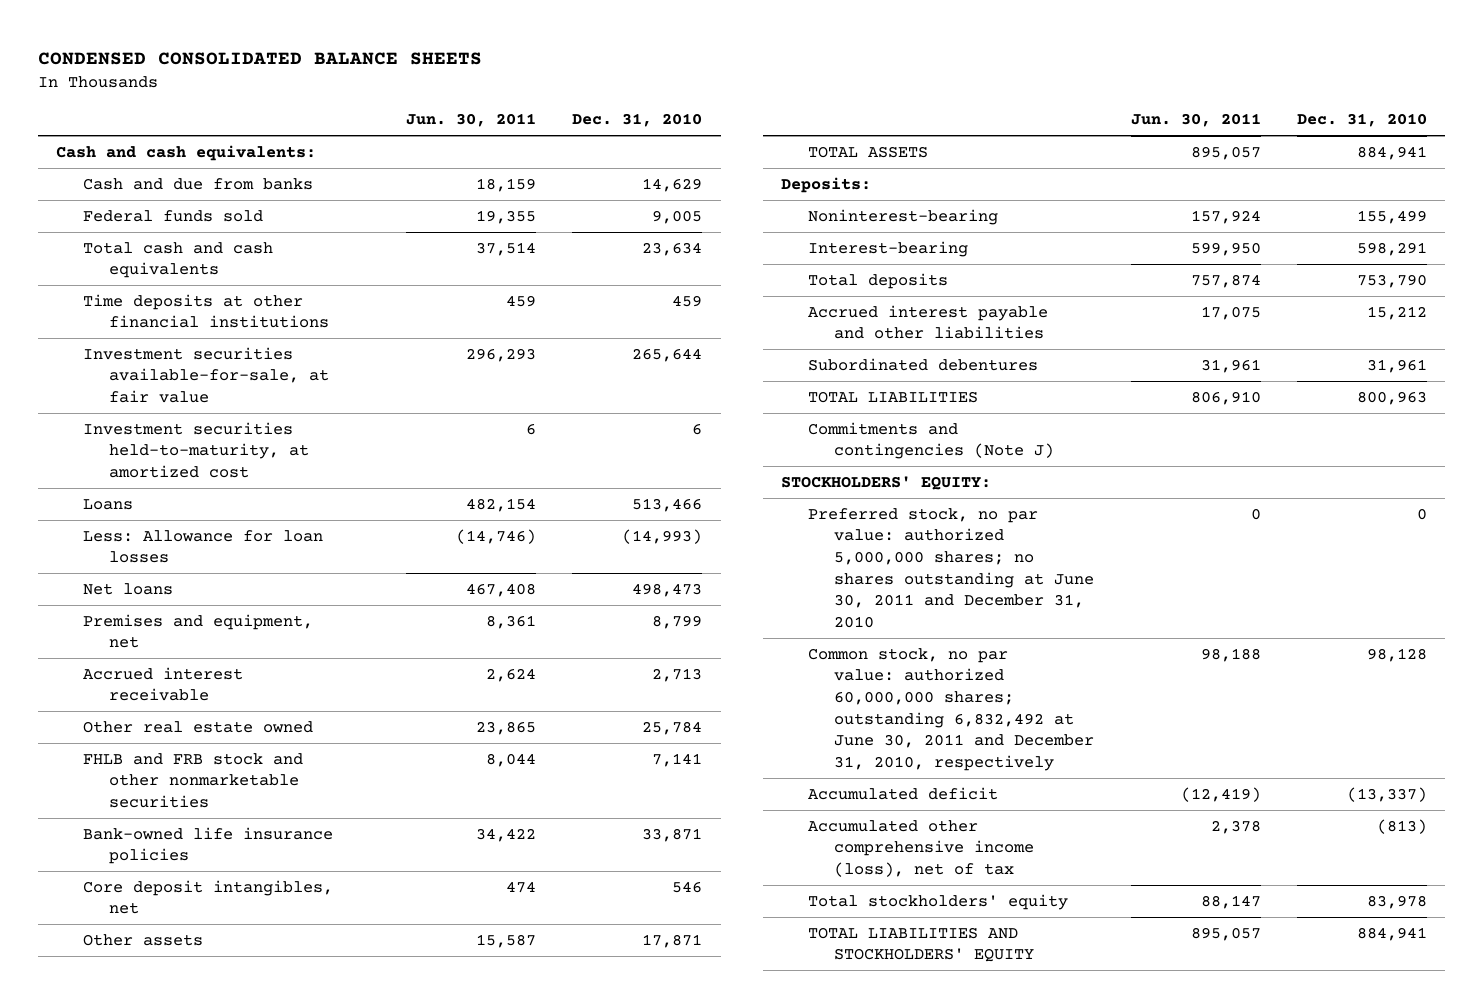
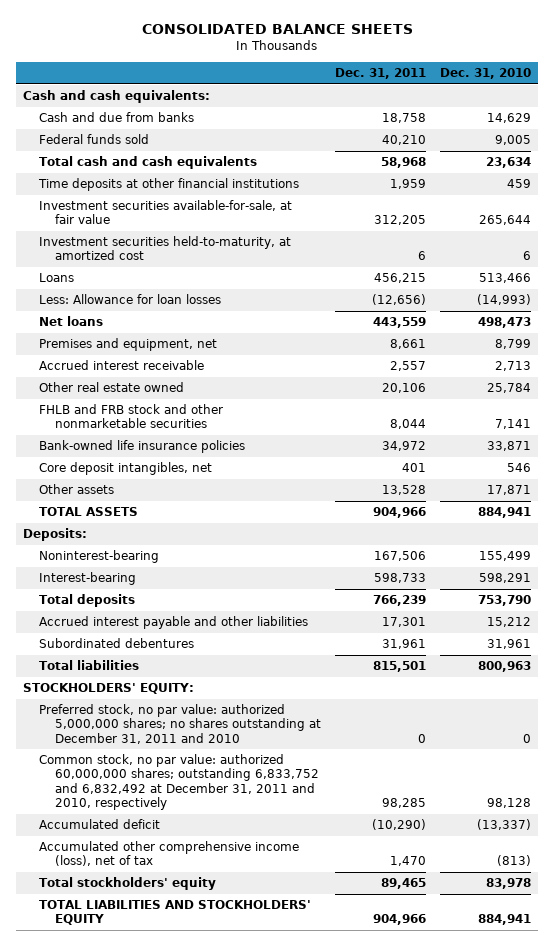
[38,52,483,66] CONDENSED CONSOLIDATED BALANCE SHEETS -> [141,24,413,35] CONSOLIDATED BALANCE SHEETS
[405,113,536,128] Jun. 30, 2011 -> none
none -> [335,67,427,79] Dec. 31, 2011
[807,421,1054,460] Commitments and contingencies (Note J) -> none
[807,390,978,403] TOTAL LIABILITIES -> [39,660,140,671] Total liabilities
[807,507,1094,628] Preferred stock, no par value: authorized 5,000,000 shares; no shares outstanding at June 30, 2011 and December 31, 2010 -> [39,704,322,744] Preferred stock, no par value: authorized 5,000,000 shares; no shares outstanding at December 31, 2011 and 2010
[807,647,1094,771] Common stock, no par value: authorized 60,000,000 shares; outstanding 6,832,492 at June 30, 2011 and December 31, 2010, respectively -> [39,754,320,811] Common stock, no par value: authorized 60,000,000 shares; outstanding 6,833,752 and 6,832,492 at December 31, 2011 and 2010, respectively

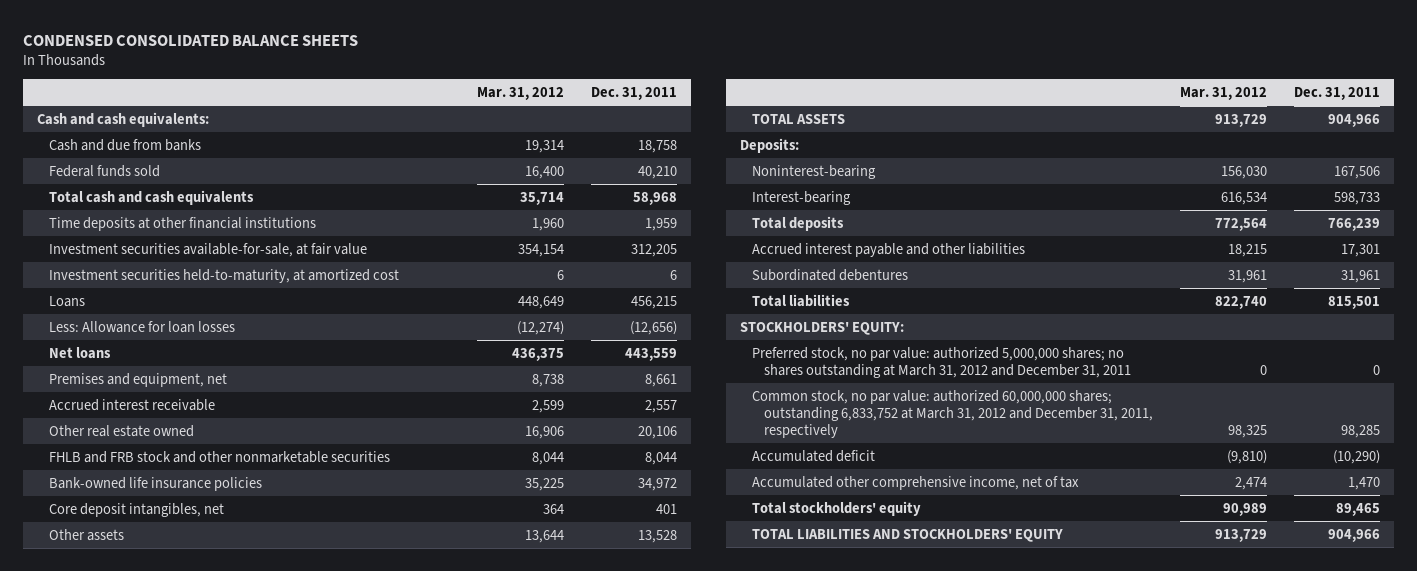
[141,24,413,35] CONSOLIDATED BALANCE SHEETS -> [23,34,359,46] CONDENSED CONSOLIDATED BALANCE SHEETS
[439,67,531,79] Dec. 31, 2010 -> none
none -> [477,86,565,100] Mar. 31, 2012
[39,704,322,744] Preferred stock, no par value: authorized 5,000,000 shares; no shares outstanding at December 31, 2011 and 2010 -> [752,346,1132,378] Preferred stock, no par value: authorized 5,000,000 shares; no shares outstanding at March 31, 2012 and December 31, 2011
[39,754,320,811] Common stock, no par value: authorized 60,000,000 shares; outstanding 6,833,752 and 6,832,492 at December 31, 2011 and 2010, respectively -> [752,389,1154,438] Common stock, no par value: authorized 60,000,000 shares; outstanding 6,833,752 at March 31, 2012 and December 31, 2011, respectively
[39,841,300,867] Accumulated other comprehensive income (loss), net of tax -> [752,475,1080,490] Accumulated other comprehensive income, net of tax

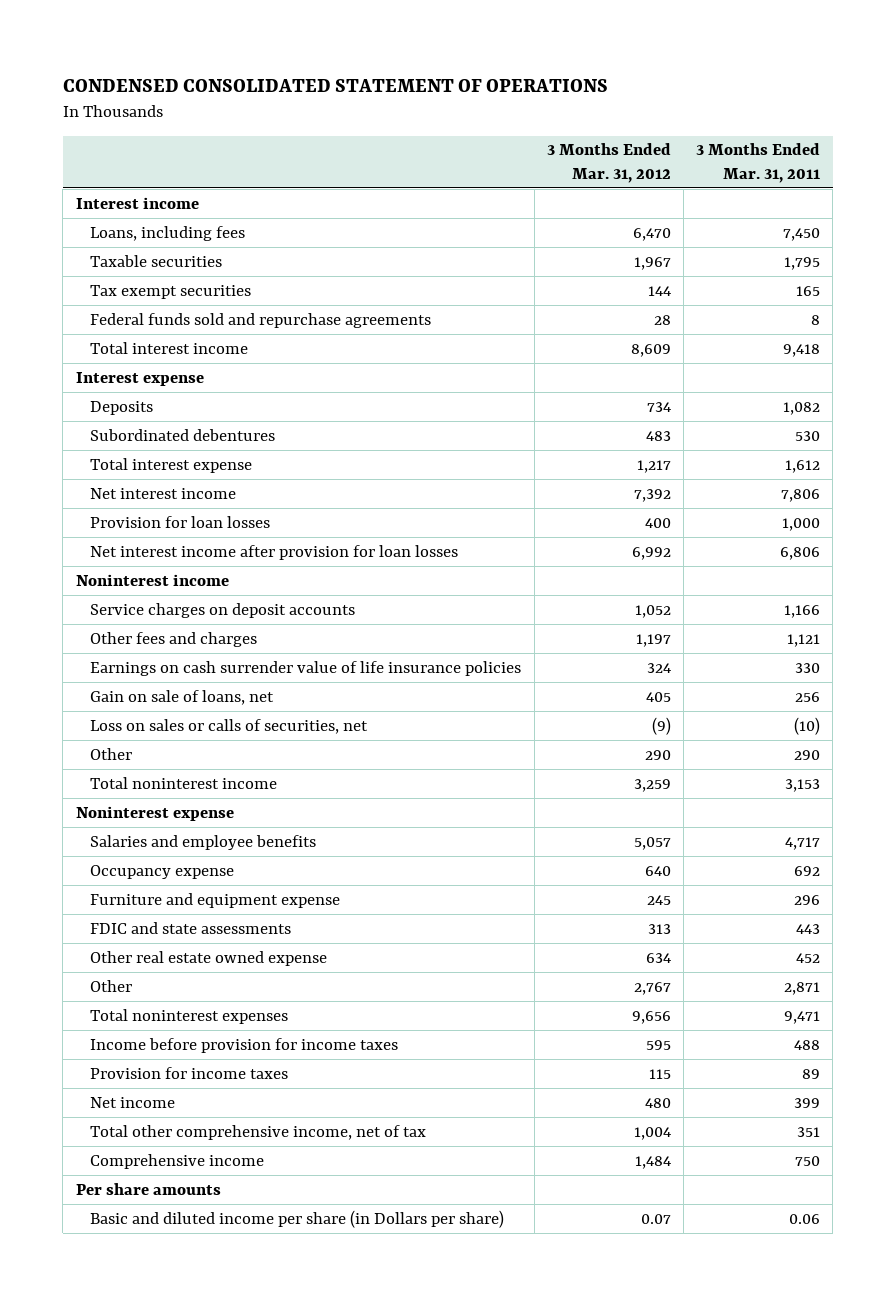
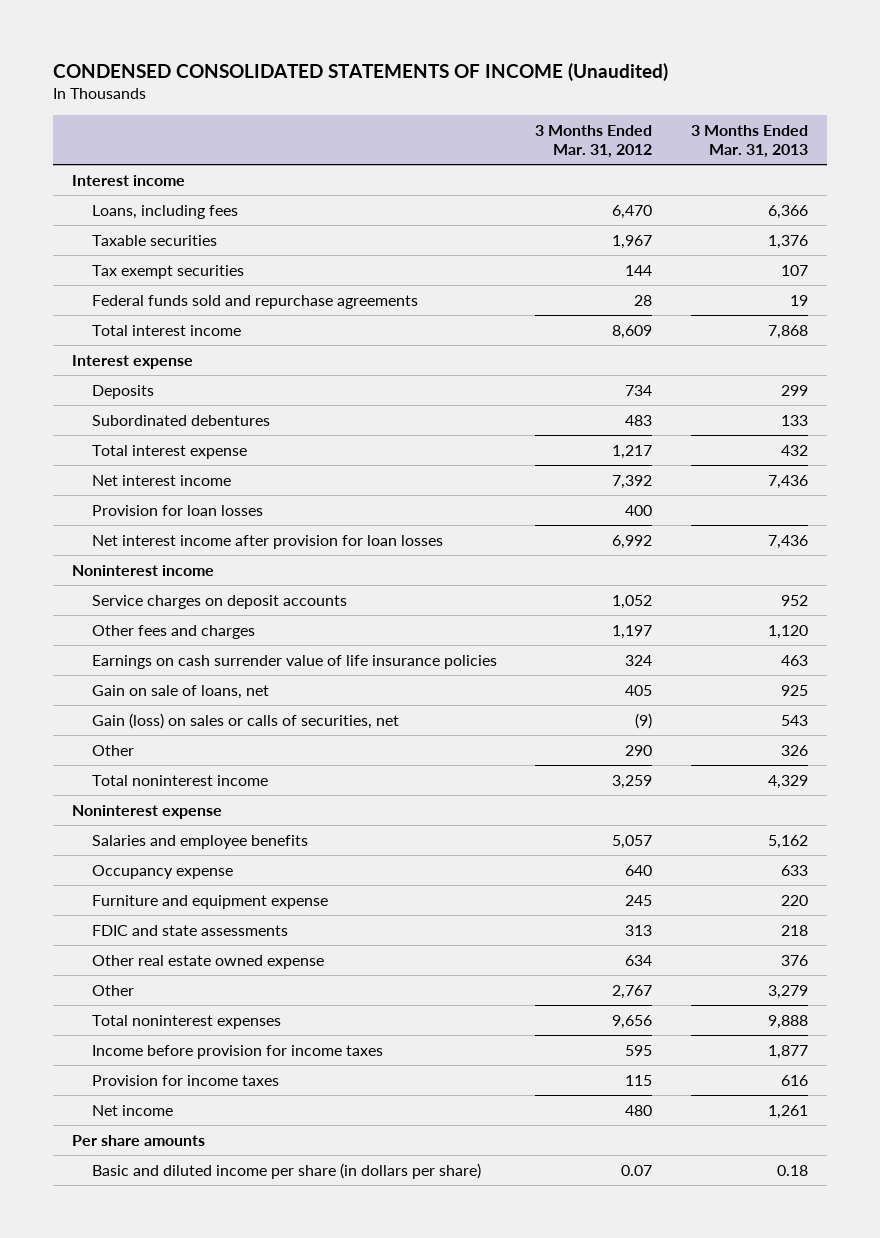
[62,78,608,92] CONDENSED CONSOLIDATED STATEMENT OF OPERATIONS -> [52,62,668,81] CONDENSED CONSOLIDATED STATEMENTS OF INCOME (Unaudited)
[696,143,821,183] 3 Months Ended Mar. 31, 2011 -> none
none -> [690,125,808,158] 3 Months Ended Mar. 31, 2013
[90,718,369,734] Loss on sales or calls of securities, net -> [91,712,399,729] Gain (loss) on sales or calls of securities, net
[90,1124,427,1140] Total other comprehensive income, net of tax -> none
[90,1153,265,1169] Comprehensive income -> none
[90,1209,505,1228] Basic and diluted income per share (in Dollars per share) -> [91,1162,481,1179] Basic and diluted income per share (in dollars per share)

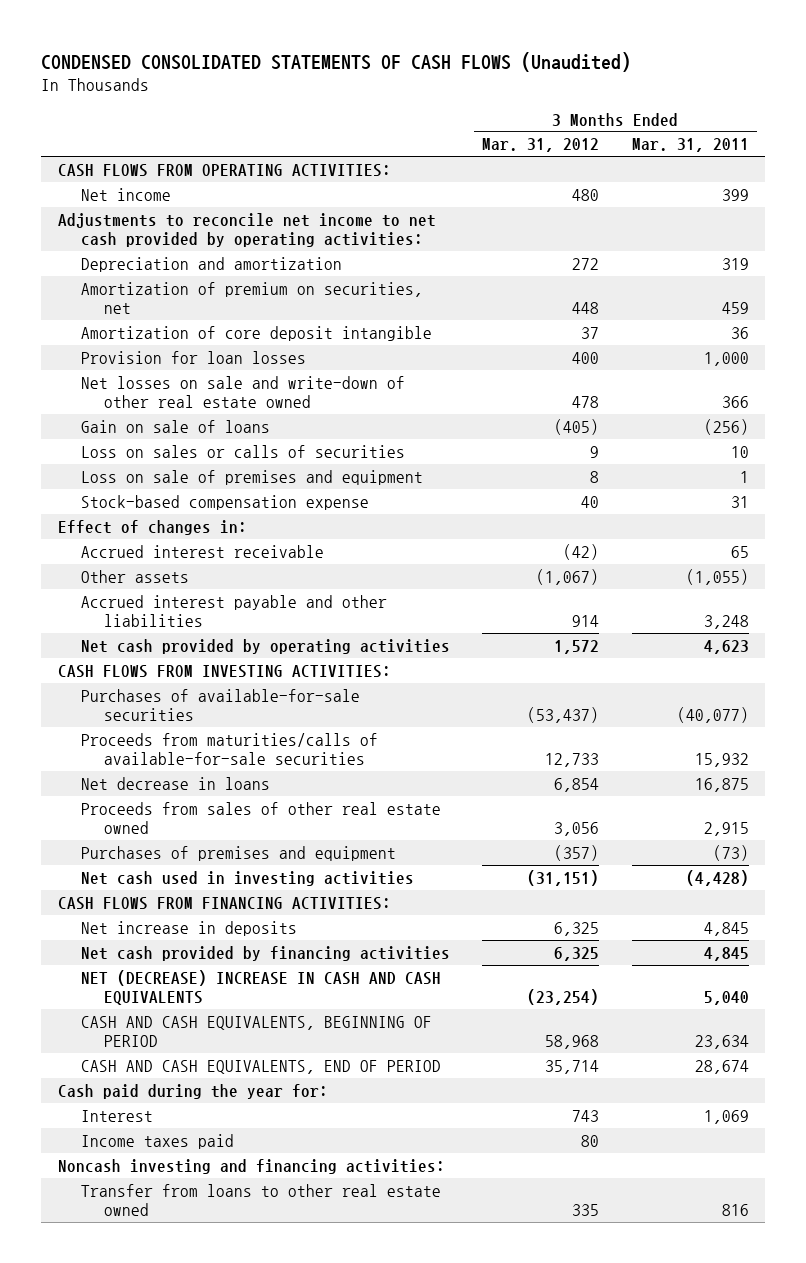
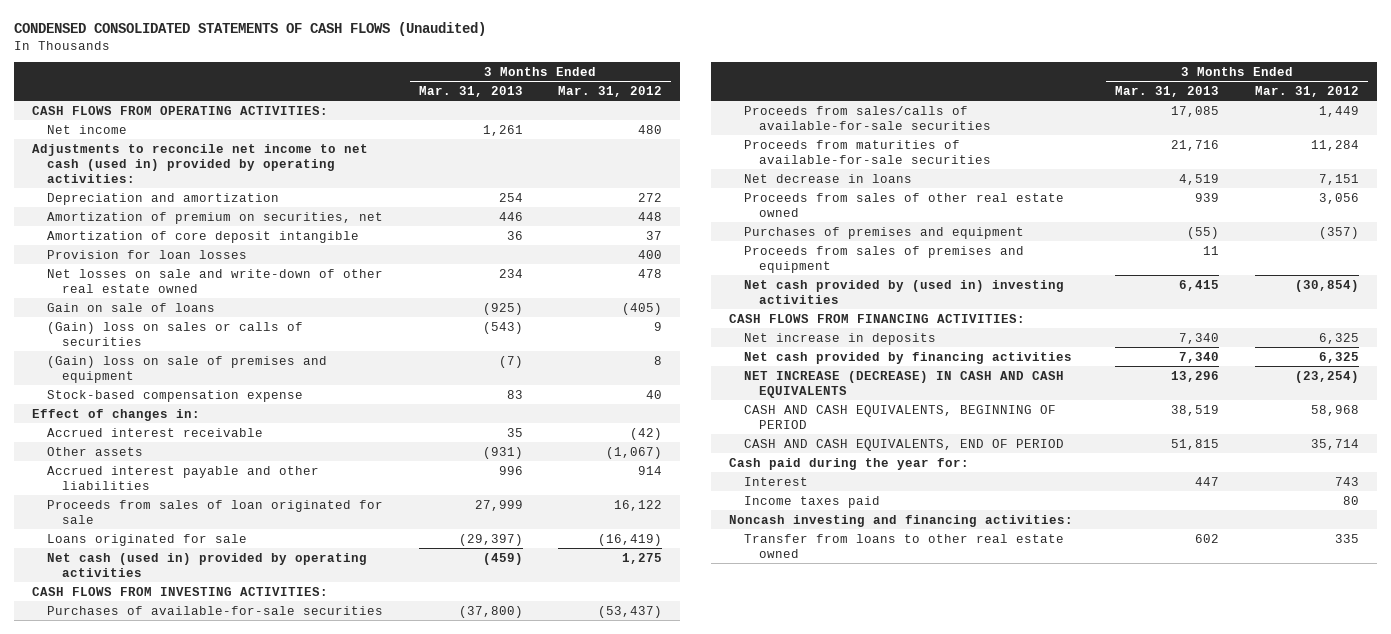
[631,138,749,153] Mar. 31, 2011 -> none
none -> [418,85,523,97] Mar. 31, 2013
[57,212,436,248] Adjustments to reconcile net income to net cash provided by operating activities: -> [32,143,369,184] Adjustments to reconcile net income to net cash (used in) provided by operating activities:
[80,444,405,458] Loss on sales or calls of securities -> [47,321,304,346] (Gain) loss on sales or calls of securities
[80,469,423,485] Loss on sale of premises and equipment -> [47,355,328,383] (Gain) loss on sale of premises and equipment
none -> [47,499,384,524] Proceeds from sales of loan originated for sale
none -> [47,533,248,546] Loans originated for sale
[80,638,450,654] Net cash provided by operating activities -> [47,552,368,577] Net cash (used in) provided by operating activities
[554,639,600,654] 1,572 -> [622,552,663,564] 1,275
none -> [743,105,992,130] Proceeds from sales/calls of available-for-sale securities
[80,732,378,766] Proceeds from maturities/calls of available-for-sale securities -> [743,139,992,164] Proceeds from maturities of available-for-sale securities
[545,753,600,768] 12,733 -> [1310,139,1359,151] 11,284
[554,777,600,792] 6,854 -> [1318,173,1359,185] 7,151
none -> [743,245,1024,273] Proceeds from sales of premises and equipment
[80,870,414,886] Net cash used in investing activities -> [743,279,1064,304] Net cash provided by (used in) investing activities
[527,869,600,886] (31,151) -> [1294,279,1359,292] (30,854)
[80,969,441,1006] NET (DECREASE) INCREASE IN CASH AND CASH EQUIVALENTS -> [743,370,1064,398] NET INCREASE (DECREASE) IN CASH AND CASH EQUIVALENTS

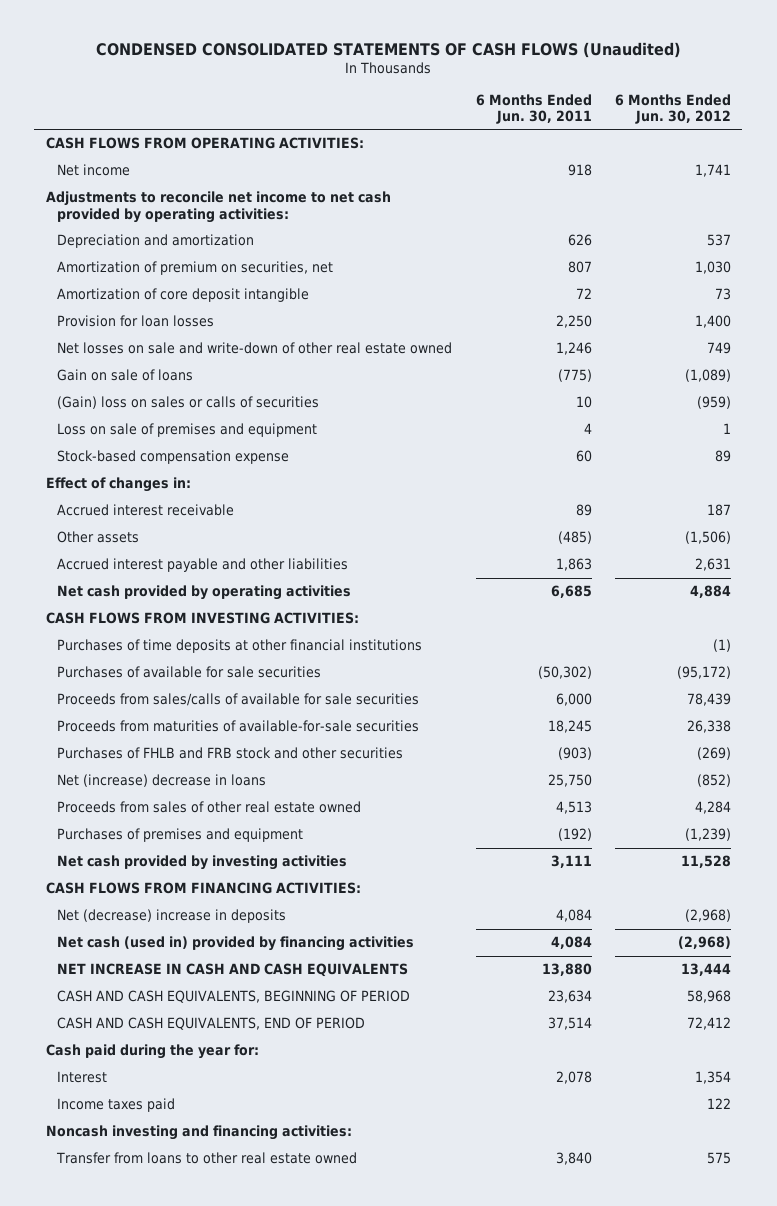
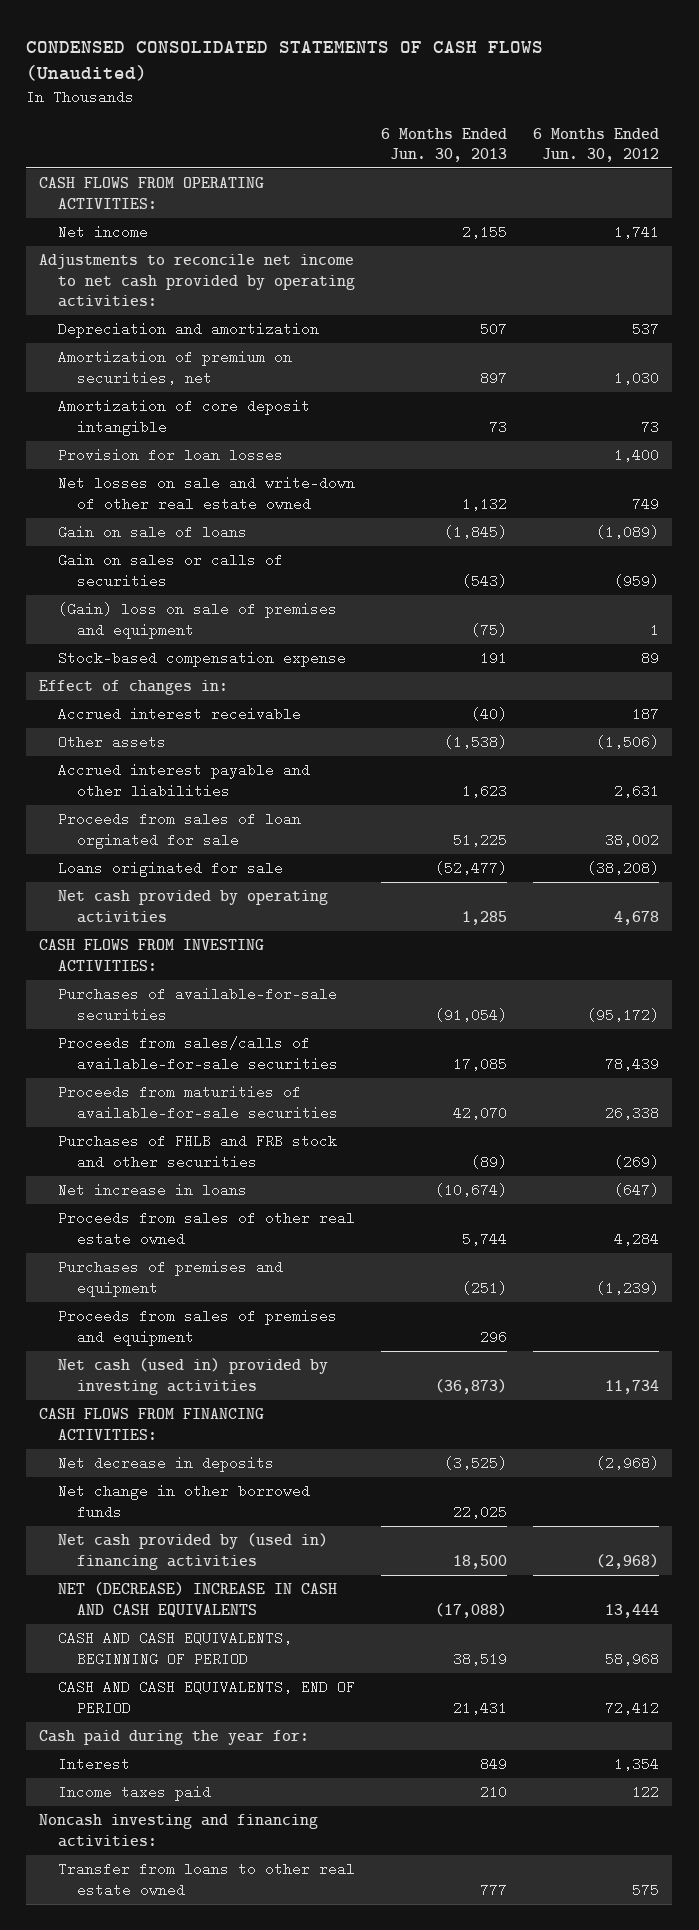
[475,93,592,125] 6 Months Ended Jun. 30, 2011 -> none
none -> [381,127,508,163] 6 Months Ended Jun. 30, 2013
[57,396,320,410] (Gain) loss on sales or calls of securities -> [58,553,284,588] Gain on sales or calls of securities
[57,423,318,438] Loss on sale of premises and equipment -> [58,602,338,639] (Gain) loss on sale of premises and equipment
none -> [58,812,302,849] Proceeds from sales of loan orginated for sale
none -> [58,861,284,878] Loans originated for sale
[689,585,731,599] 4,884 -> [614,910,660,925] 4,678
[57,639,423,654] Purchases of time deposits at other financial institutions -> none
[57,666,322,679] Purchases of available for sale securities -> [58,987,338,1022] Purchases of available-for-sale securities
[57,693,420,707] Proceeds from sales/calls of available for sale securities -> [58,1036,338,1071] Proceeds from sales/calls of available-for-sale securities
[57,774,267,788] Net (increase) decrease in loans -> [58,1183,248,1198] Net increase in loans
[696,774,731,788] (852) -> [614,1183,660,1198] (647)
none -> [58,1309,338,1346] Proceeds from sales of premises and equipment
[57,855,348,871] Net cash provided by investing activities -> [58,1358,329,1395] Net cash (used in) provided by investing activities
[680,855,731,869] 11,528 -> [605,1379,660,1394] 11,734
[57,909,287,924] Net (decrease) increase in deposits -> [58,1456,275,1473] Net decrease in deposits
none -> [58,1484,311,1519] Net change in other borrowed funds
[57,936,415,952] Net cash (used in) provided by financing activities -> [58,1533,329,1570] Net cash provided by (used in) financing activities
[57,963,409,978] NET INCREASE IN CASH AND CASH EQUIVALENTS -> [58,1582,338,1617] NET (DECREASE) INCREASE IN CASH AND CASH EQUIVALENTS

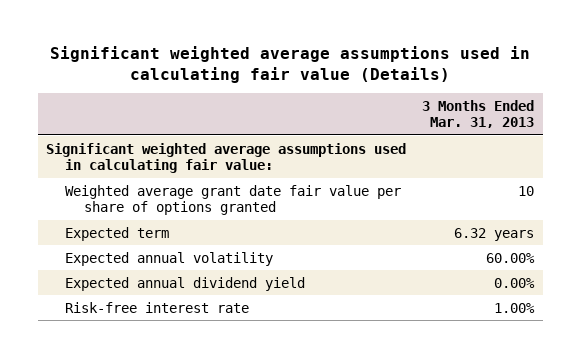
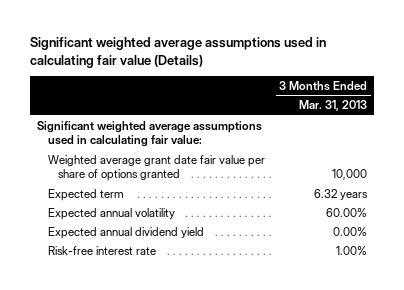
[518,185,535,196] 10 -> [332,169,368,181] 10,000

